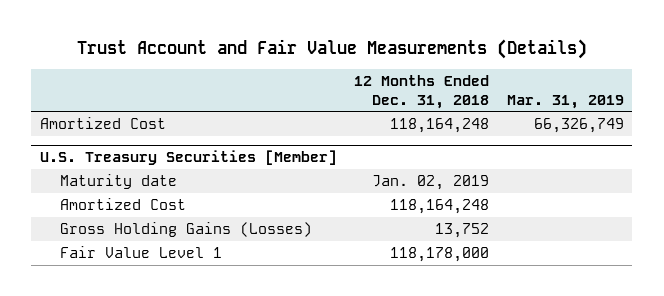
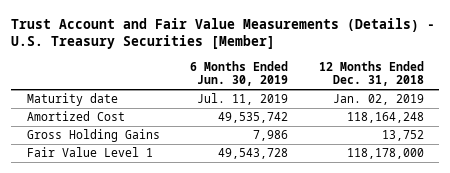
[76,39,587,60] Trust Account and Fair Value Measurements (Details) -> [11,17,436,50] Trust Account and Fair Value Measurements (Details) - U.S. Treasury Securities [Member]
[506,94,624,109] Mar. 31, 2019 -> none
none -> [190,60,289,87] 6 Months Ended Jun. 30, 2019
[39,117,166,130] Amortized Cost -> none
[39,150,337,166] U.S. Treasury Securities [Member] -> none
[60,222,313,238] Gross Holding Gains (Losses) -> [26,129,160,143] Gross Holding Gains

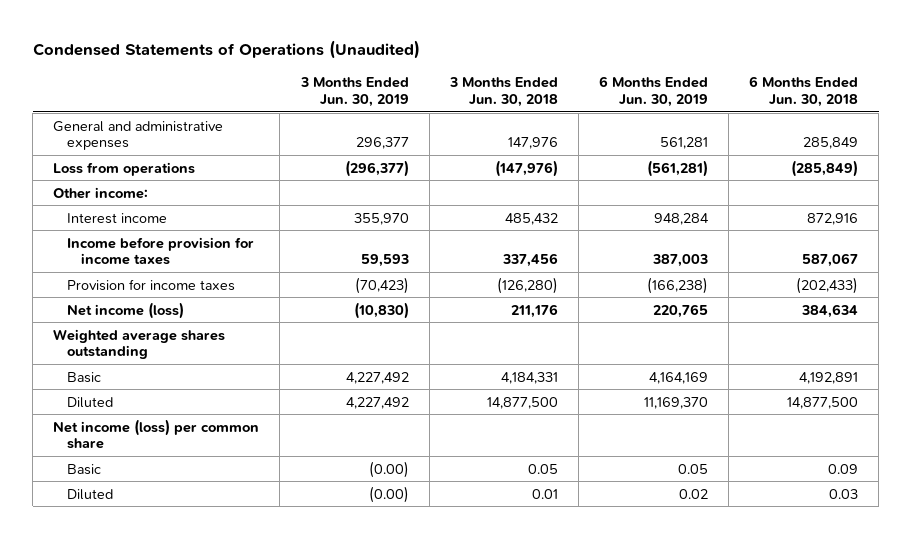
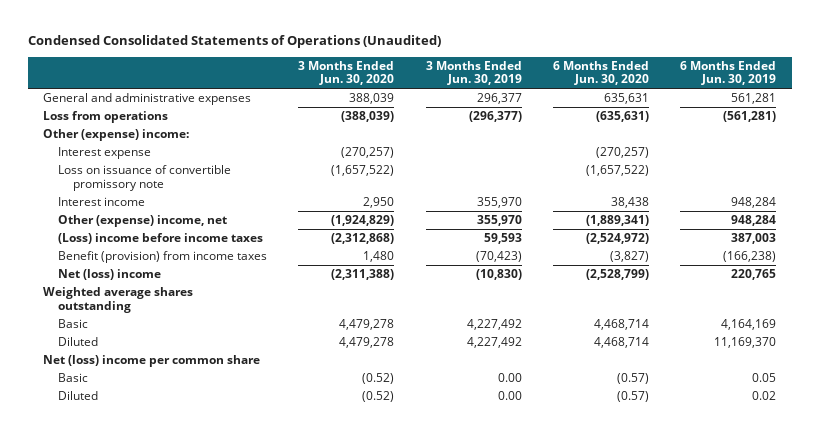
[32,40,420,60] Condensed Statements of Operations (Unaudited) -> [27,35,441,49] Condensed Consolidated Statements of Operations (Unaudited)
[448,77,558,107] 3 Months Ended Jun. 30, 2018 -> none
[749,76,859,107] 6 Months Ended Jun. 30, 2018 -> none
none -> [298,60,395,86] 3 Months Ended Jun. 30, 2020
none -> [552,60,649,86] 6 Months Ended Jun. 30, 2020
[53,186,149,199] Other income: -> [43,129,190,142] Other (expense) income:
none -> [58,147,152,160] Interest expense
none -> [58,165,232,191] Loss on issuance of convertible promissory note
none -> [58,215,228,228] Other (expense) income, net
[67,236,255,266] Income before provision for income taxes -> [58,233,264,245] (Loss) income before income taxes
[67,278,236,291] Provision for income taxes -> [58,251,268,264] Benefit (provision) from income taxes
[67,301,185,319] Net income (loss) -> [58,269,162,281] Net (loss) income
[53,418,260,450] Net income (loss) per common share -> [43,355,261,368] Net (loss) income per common share
[368,460,409,478] (0.00) -> [497,373,522,383] 0.00
[368,485,409,503] (0.00) -> [497,391,522,401] 0.00

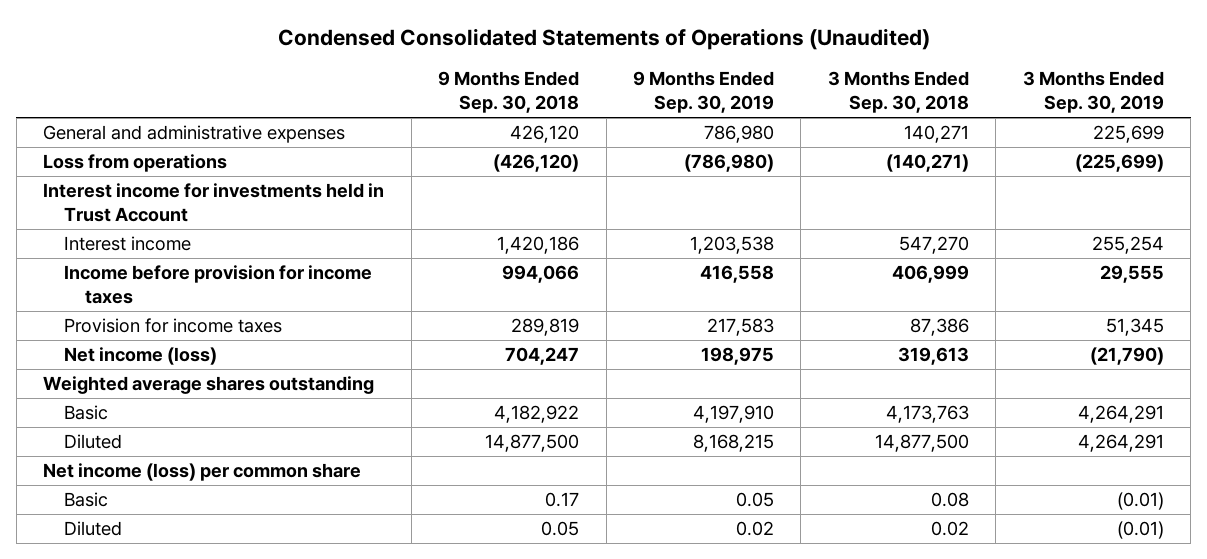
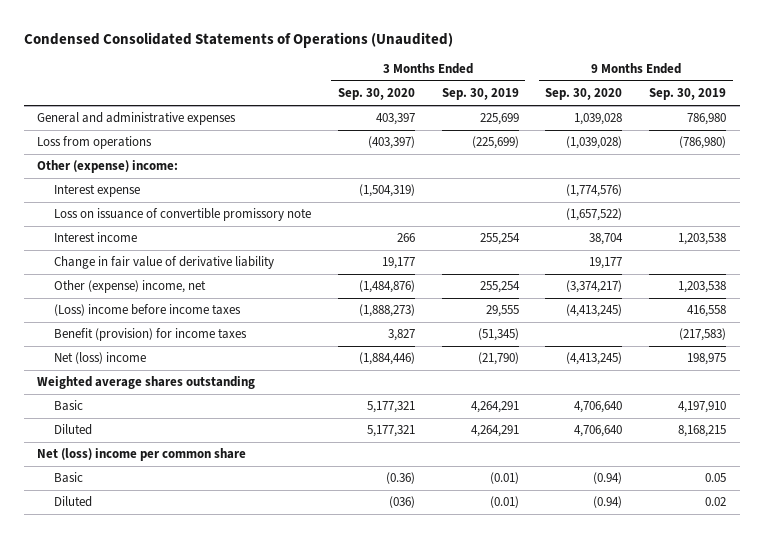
[438,71,580,114] 9 Months Ended Sep. 30, 2018 -> none
[827,71,969,114] 3 Months Ended Sep. 30, 2018 -> none
none -> [337,88,415,101] Sep. 30, 2020
none -> [545,88,623,101] Sep. 30, 2020
[43,183,385,223] Interest income for investments held in Trust Account -> [37,160,179,174] Other (expense) income:
none -> [53,184,140,198] Interest expense
none -> [53,208,311,222] Loss on issuance of convertible promissory note
none -> [53,256,274,270] Change in fair value of derivative liability
none -> [53,280,206,294] Other (expense) income, net
[63,265,372,305] Income before provision for income taxes -> [53,304,241,317] (Loss) income before income taxes
[63,318,282,334] Provision for income taxes -> [53,328,247,342] Benefit (provision) for income taxes
[707,318,775,337] 217,583 -> [679,328,727,342] (217,583)
[1105,318,1164,337] 51,345 -> [477,328,519,342] (51,345)
[63,347,217,366] Net income (loss) -> [53,352,146,365] Net (loss) income
[43,463,362,482] Net income (loss) per common share -> [37,448,247,462] Net (loss) income per common share

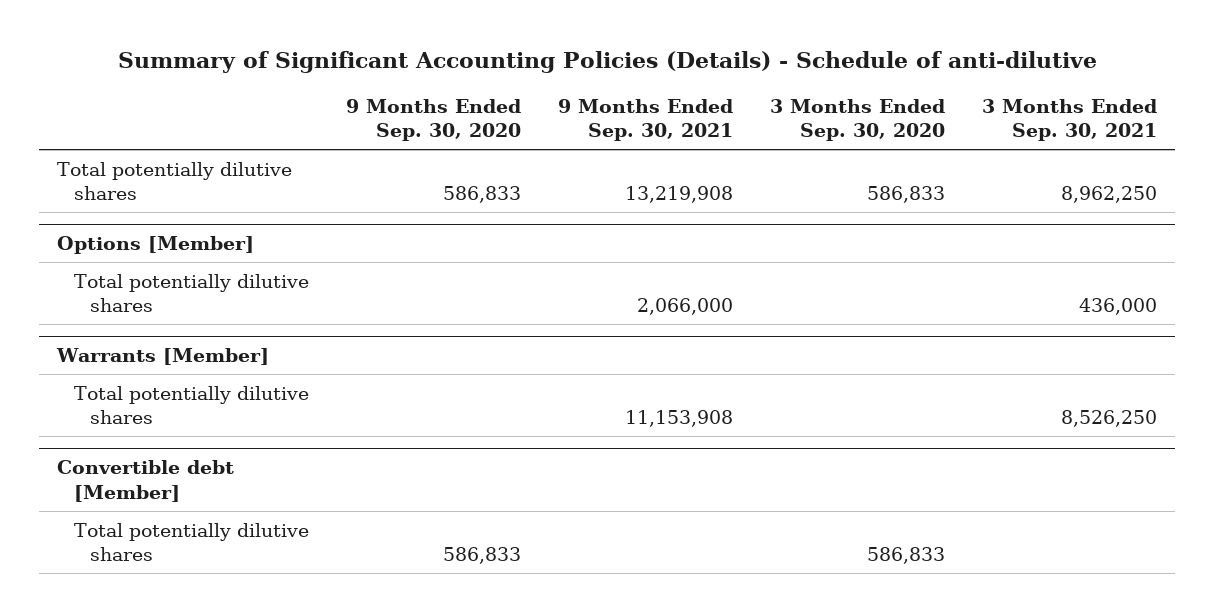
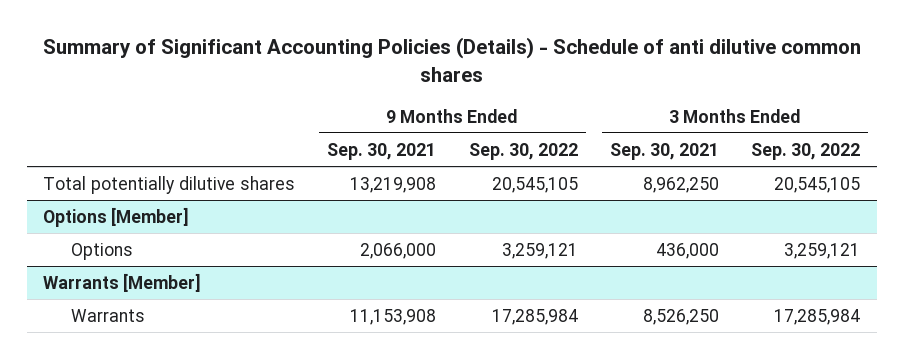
[118,51,1098,74] Summary of Significant Accounting Policies (Details) - Schedule of anti-dilutive -> [42,37,861,82] Summary of Significant Accounting Policies (Details) - Schedule of anti dilutive common shares
[345,98,521,142] 9 Months Ended Sep. 30, 2020 -> none
[769,98,945,142] 3 Months Ended Sep. 30, 2020 -> none
none -> [468,142,578,160] Sep. 30, 2022
none -> [751,142,861,160] Sep. 30, 2022
[73,273,309,313] Total potentially dilutive shares -> [71,243,134,261] Options
[57,460,235,502] Convertible debt [Member] -> none
[73,522,309,562] Total potentially dilutive shares -> none
[73,385,309,425] Total potentially dilutive shares -> [71,309,146,323] Warrants

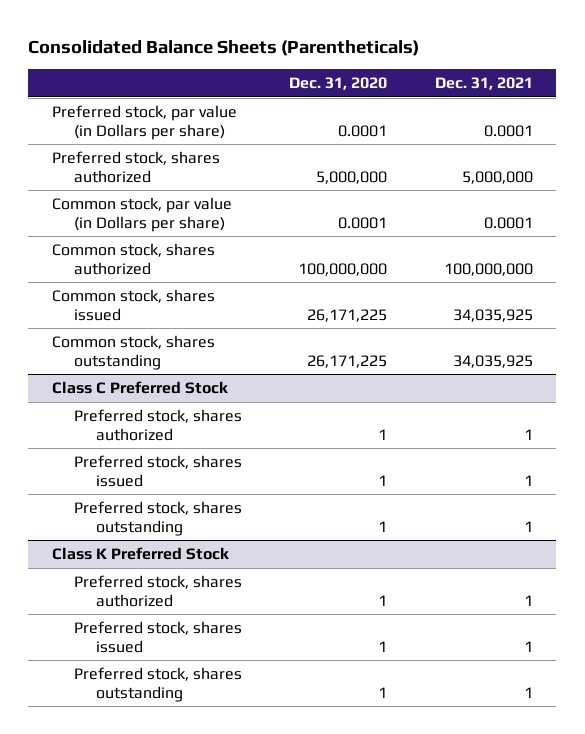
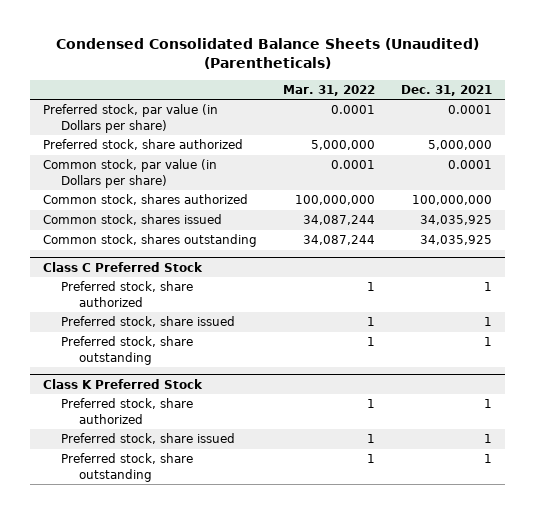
[28,40,420,57] Consolidated Balance Sheets (Parentheticals) -> [55,38,479,69] Condensed Consolidated Balance Sheets (Unaudited) (Parentheticals)
[289,77,388,91] Dec. 31, 2020 -> none
none -> [283,84,376,96] Mar. 31, 2022
[52,151,221,183] Preferred stock, shares authorized -> [43,139,244,151] Preferred stock, share authorized
[73,409,242,441] Preferred stock, shares authorized -> [60,281,193,307] Preferred stock, share authorized
[73,455,242,487] Preferred stock, shares issued -> [60,316,235,328] Preferred stock, share issued
[73,501,242,536] Preferred stock, shares outstanding -> [60,336,193,365] Preferred stock, share outstanding
[73,575,242,607] Preferred stock, shares authorized -> [60,398,193,424] Preferred stock, share authorized
[73,621,242,653] Preferred stock, shares issued -> [60,433,235,445] Preferred stock, share issued
[73,667,242,702] Preferred stock, shares outstanding -> [60,453,193,482] Preferred stock, share outstanding

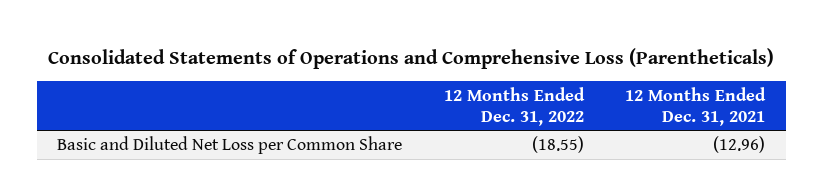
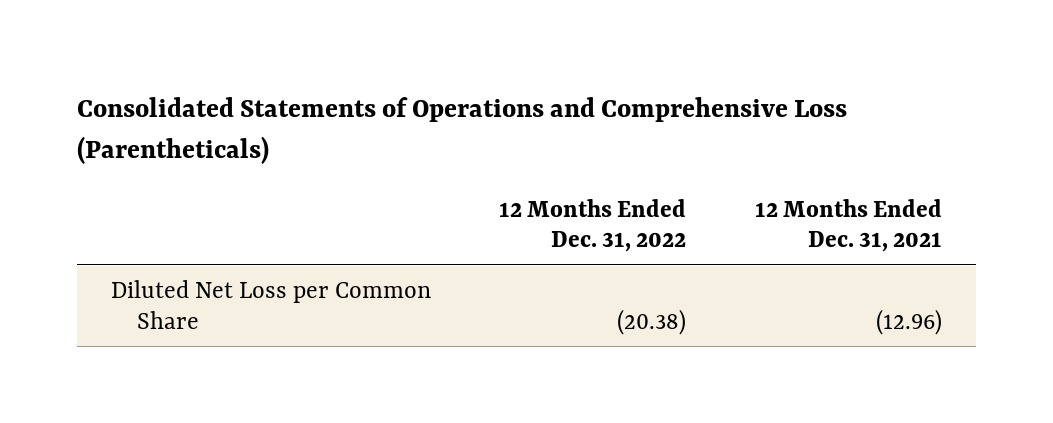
[57,136,403,155] Basic and Diluted Net Loss per Common Share -> [110,280,431,329] Diluted Net Loss per Common Share
[531,136,584,154] (18.55) -> [617,308,687,335] (20.38)

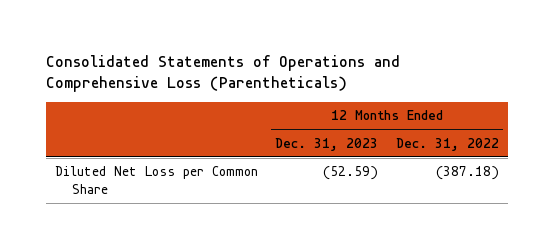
[754,198,942,253] 12 Months Ended Dec. 31, 2021 -> none
none -> [275,137,379,151] Dec. 31, 2023
[617,308,687,335] (20.38) -> [435,166,499,181] (387.18)

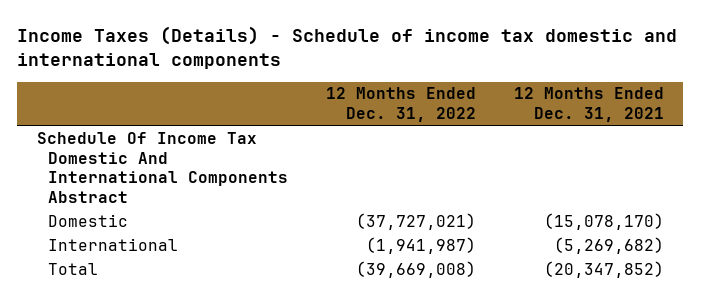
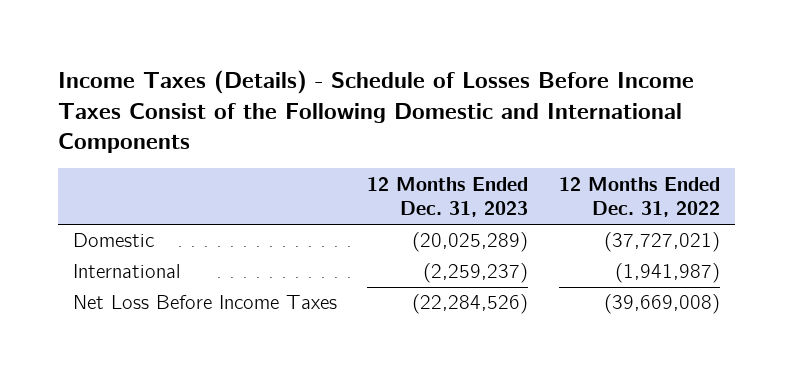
[17,25,678,69] Income Taxes (Details) - Schedule of income tax domestic and international components -> [57,70,694,153] Income Taxes (Details) - Schedule of Losses Before Income Taxes Consist of the Following Domestic and International Components
[514,87,665,123] 12 Months Ended Dec. 31, 2021 -> none
none -> [367,176,529,218] 12 Months Ended Dec. 31, 2023
[36,131,289,204] Schedule Of Income Tax Domestic And International Components Abstract -> none
[48,262,99,275] Total -> [72,295,337,310] Net Loss Before Income Taxes

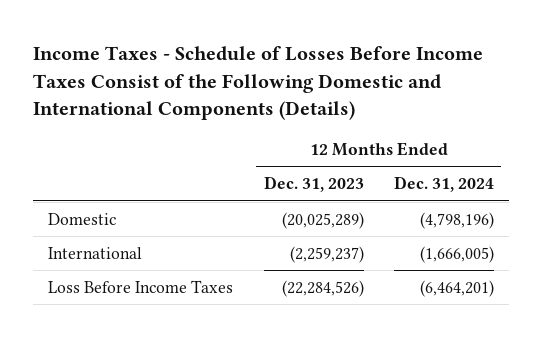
[57,70,694,153] Income Taxes (Details) - Schedule of Losses Before Income Taxes Consist of the Following Domestic and International Components -> [33,46,484,120] Income Taxes - Schedule of Losses Before Income Taxes Consist of the Following Domestic and International Components (Details)
[558,176,720,218] 12 Months Ended Dec. 31, 2022 -> none
none -> [393,176,494,193] Dec. 31, 2024
[72,295,337,310] Net Loss Before Income Taxes -> [48,279,234,293] Loss Before Income Taxes

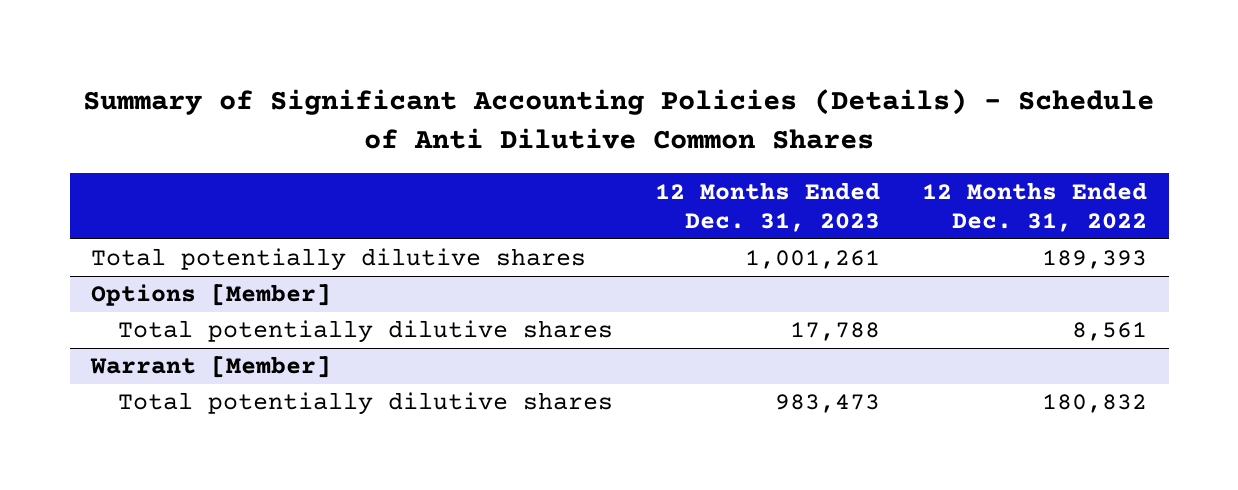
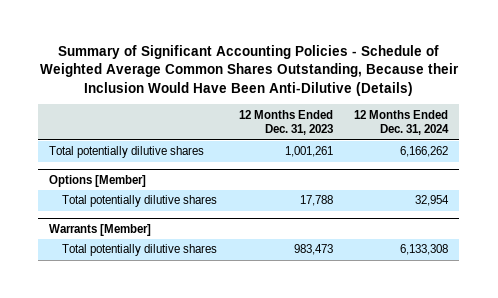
[83,89,1155,150] Summary of Significant Accounting Policies (Details) - Schedule of Anti Dilutive Common Shares -> [39,45,459,96] Summary of Significant Accounting Policies - Schedule of Weighted Average Common Shares Outstanding, Because their Inclusion Would Have Been Anti-Dilutive (Details)
[922,181,1148,233] 12 Months Ended Dec. 31, 2022 -> none
none -> [354,109,450,136] 12 Months Ended Dec. 31, 2024
[90,356,332,379] Warrant [Member] -> [49,223,152,236] Warrants [Member]

